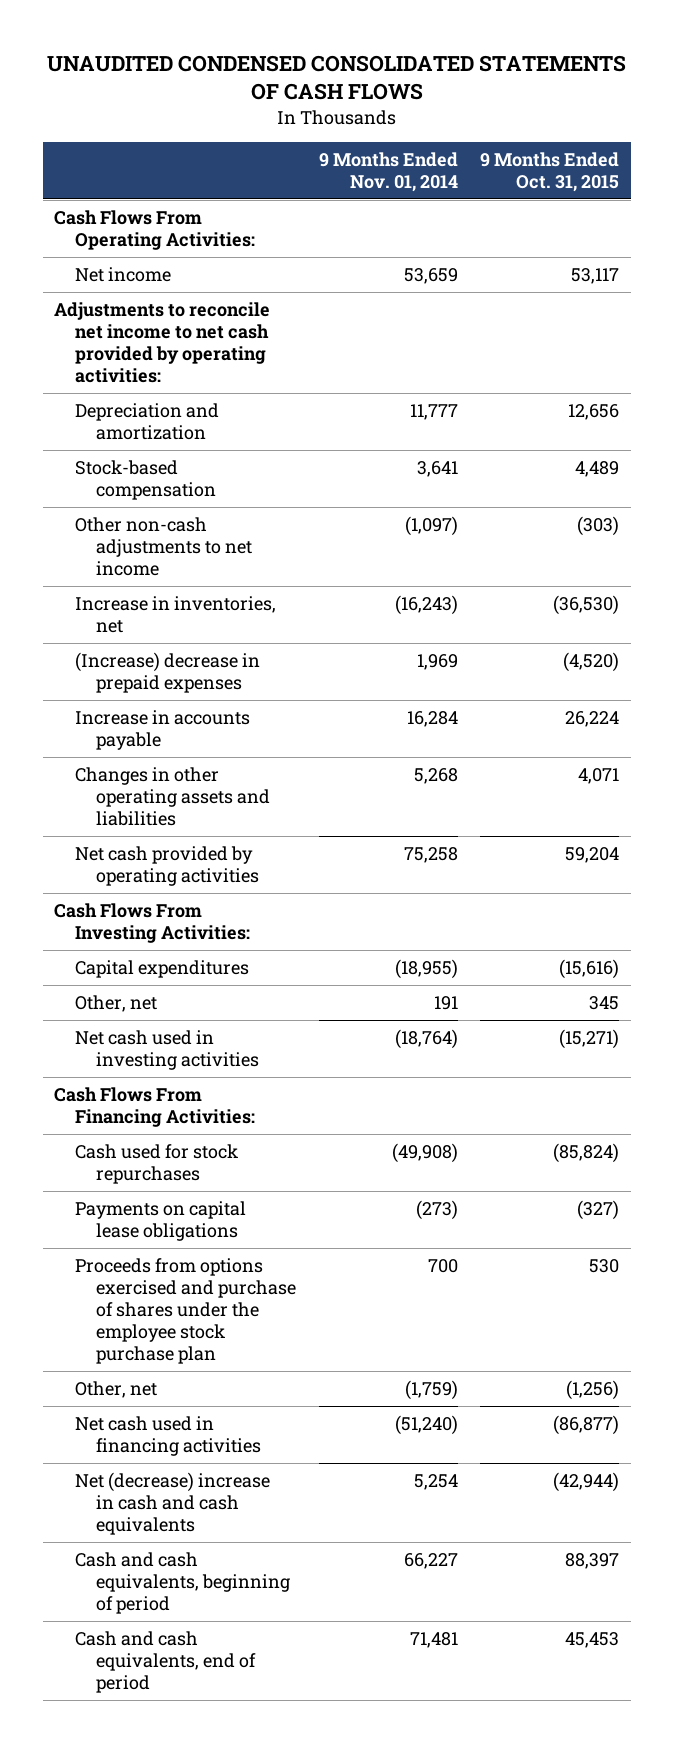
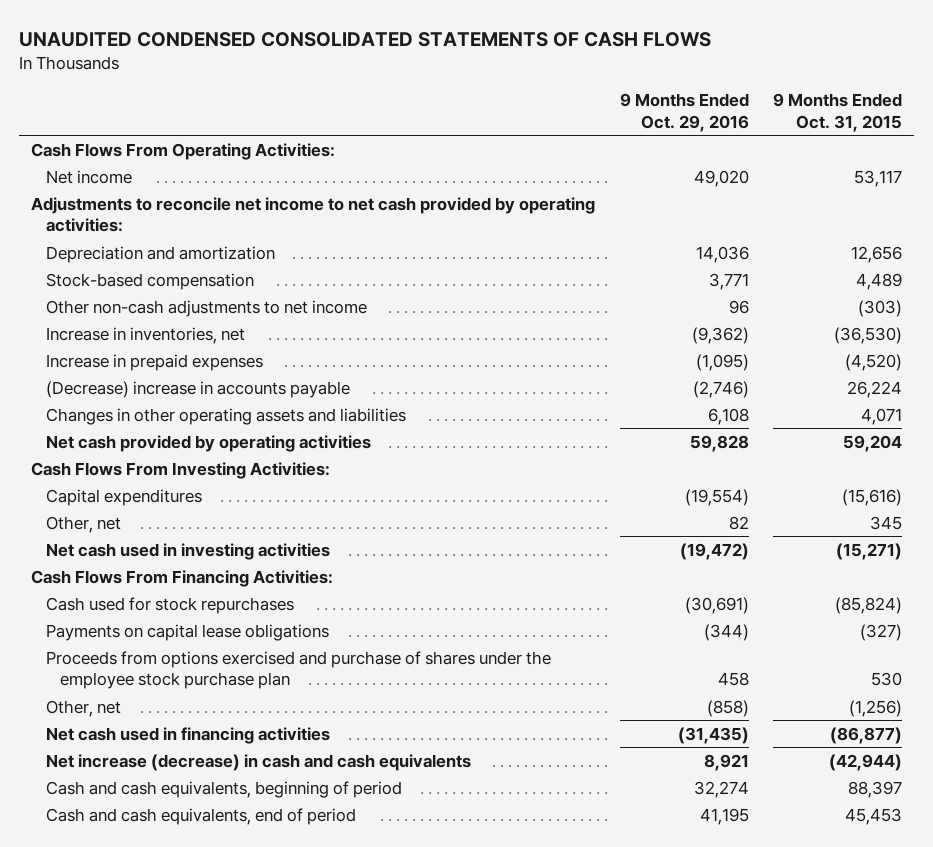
[318,151,458,192] 9 Months Ended Nov. 01, 2014 -> none
none -> [619,93,749,132] 9 Months Ended Oct. 29, 2016
[75,652,261,694] (Increase) decrease in prepaid expenses -> [45,353,263,371] Increase in prepaid expenses
[75,710,251,751] Increase in accounts payable -> [45,380,350,398] (Decrease) increase in accounts payable
[75,1472,271,1536] Net (decrease) increase in cash and cash equivalents -> [45,753,471,771] Net increase (decrease) in cash and cash equivalents

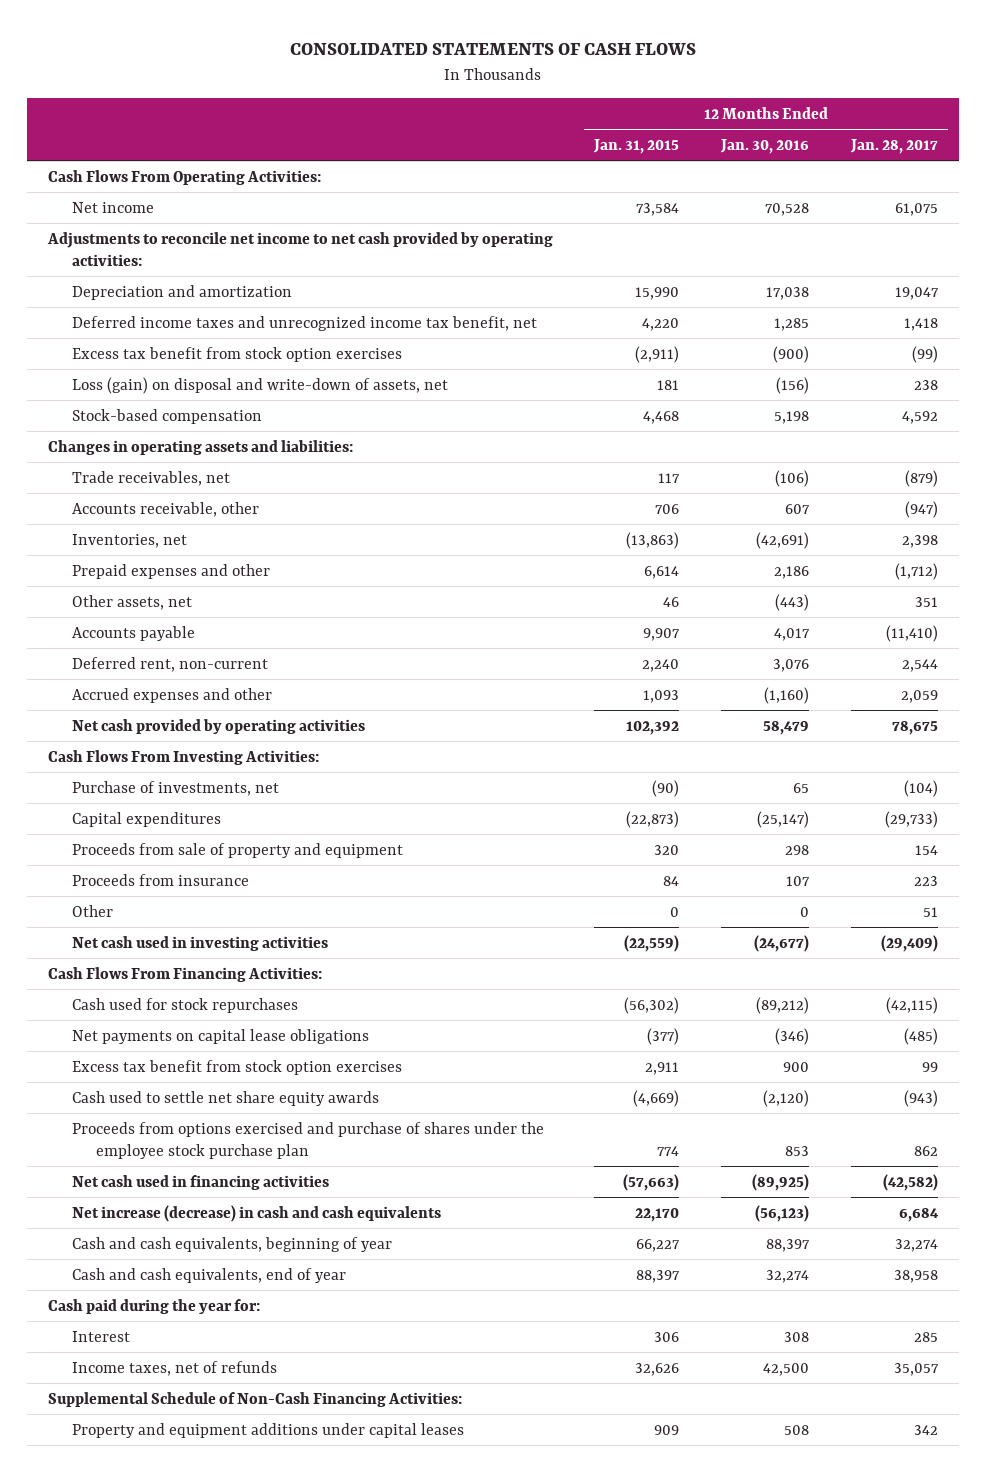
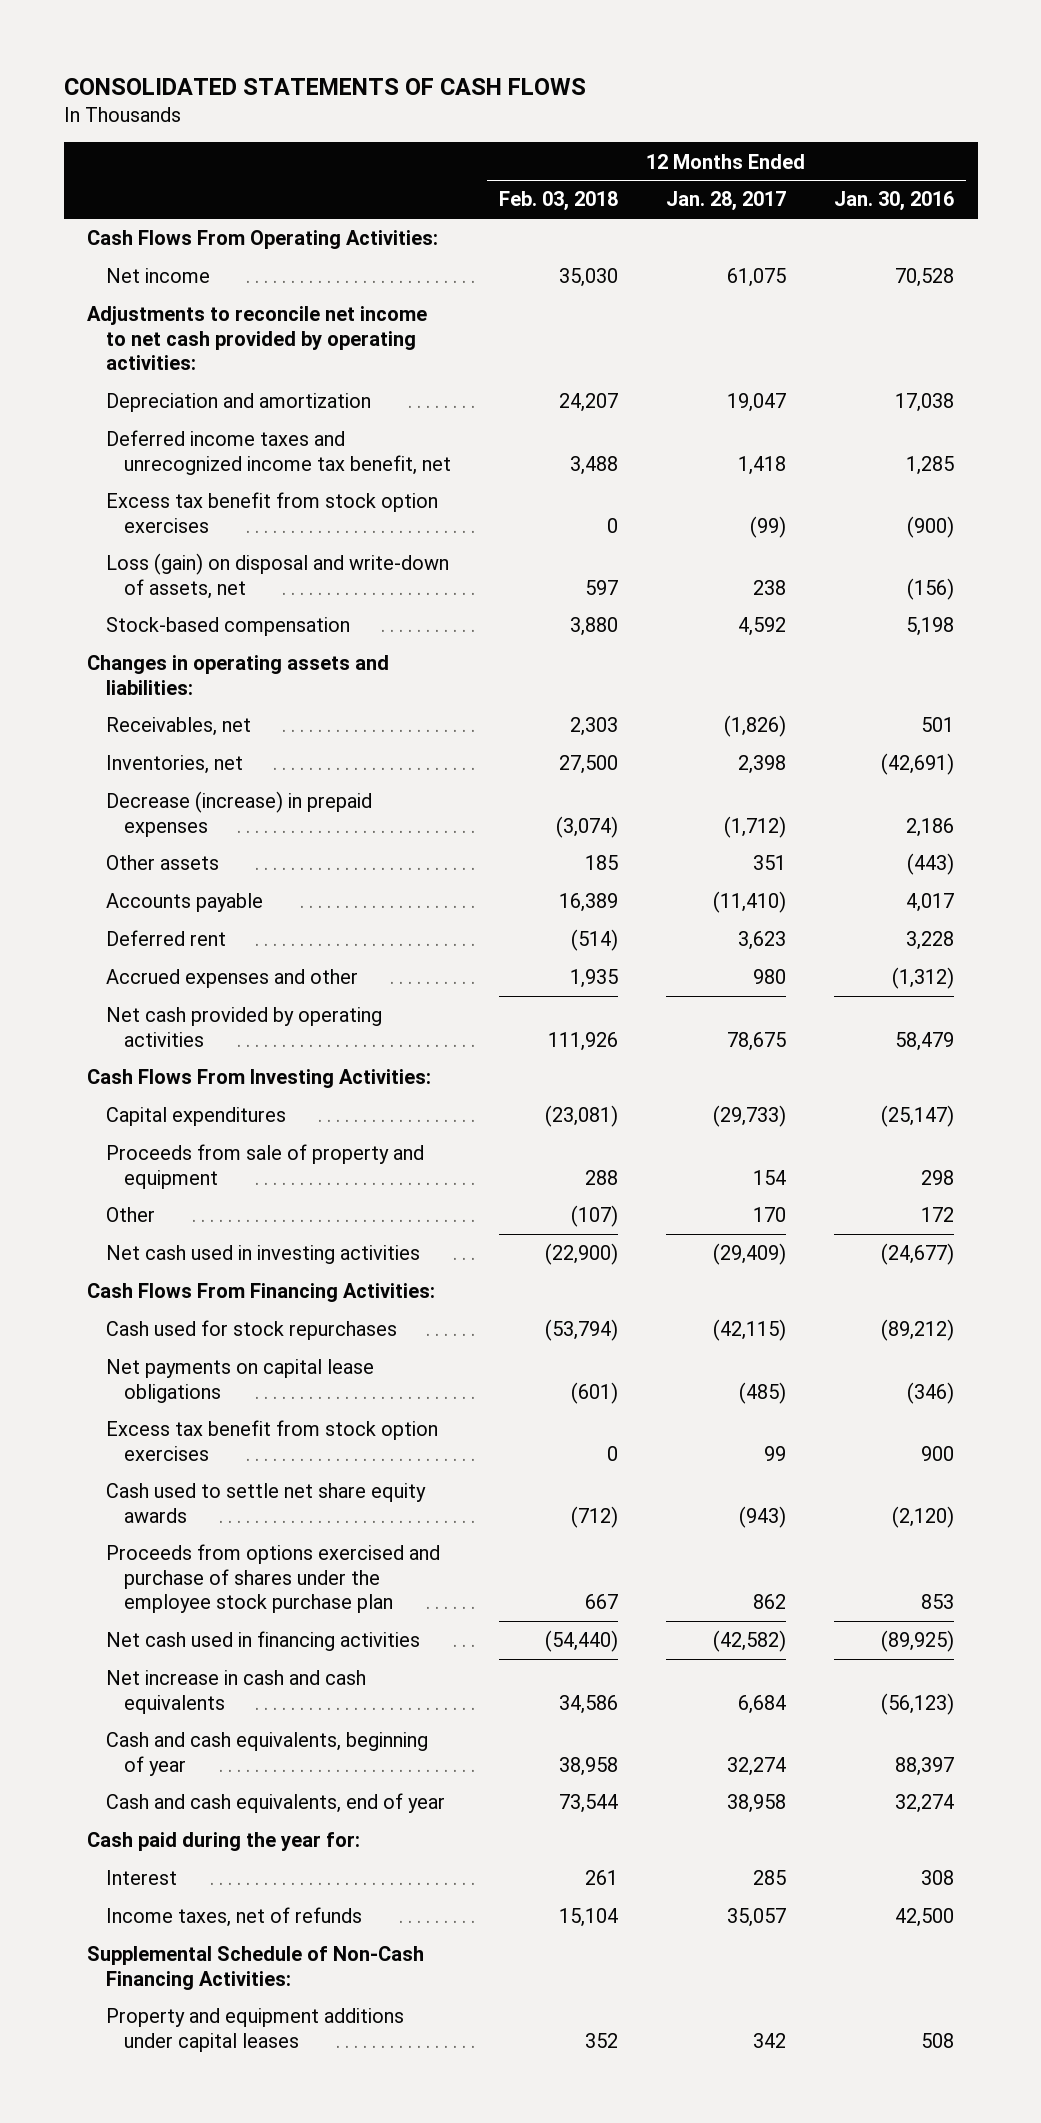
[593,138,680,154] Jan. 31, 2015 -> none
none -> [499,191,619,212] Feb. 03, 2018
[71,501,259,517] Accounts receivable, other -> none
[71,470,230,486] Trade receivables, net -> [105,717,251,737] Receivables, net
[775,469,810,487] (106) -> [920,717,954,733] 501
[904,469,938,487] (879) -> [723,715,786,738] (1,826)
[71,563,270,579] Prepaid expenses and other -> [105,791,372,837] Decrease (increase) in prepaid expenses
[71,594,192,610] Other assets, net -> [105,855,219,871] Other assets
[71,656,268,672] Deferred rent, non-current -> [105,930,226,947] Deferred rent
[773,658,810,672] 3,076 -> [905,931,954,951] 3,228
[901,658,938,672] 2,544 -> [737,931,786,951] 3,623
[764,686,810,704] (1,160) -> [891,967,954,990] (1,312)
[900,689,938,703] 2,059 -> [752,969,786,985] 980
[71,780,279,796] Purchase of investments, net -> none
[71,873,249,886] Proceeds from insurance -> none
[800,906,810,917] 0 -> [920,1207,954,1223] 172
[922,906,938,917] 51 -> [752,1207,786,1223] 170
[71,1204,441,1222] Net increase (decrease) in cash and cash equivalents -> [105,1670,366,1714] Net increase in cash and cash equivalents

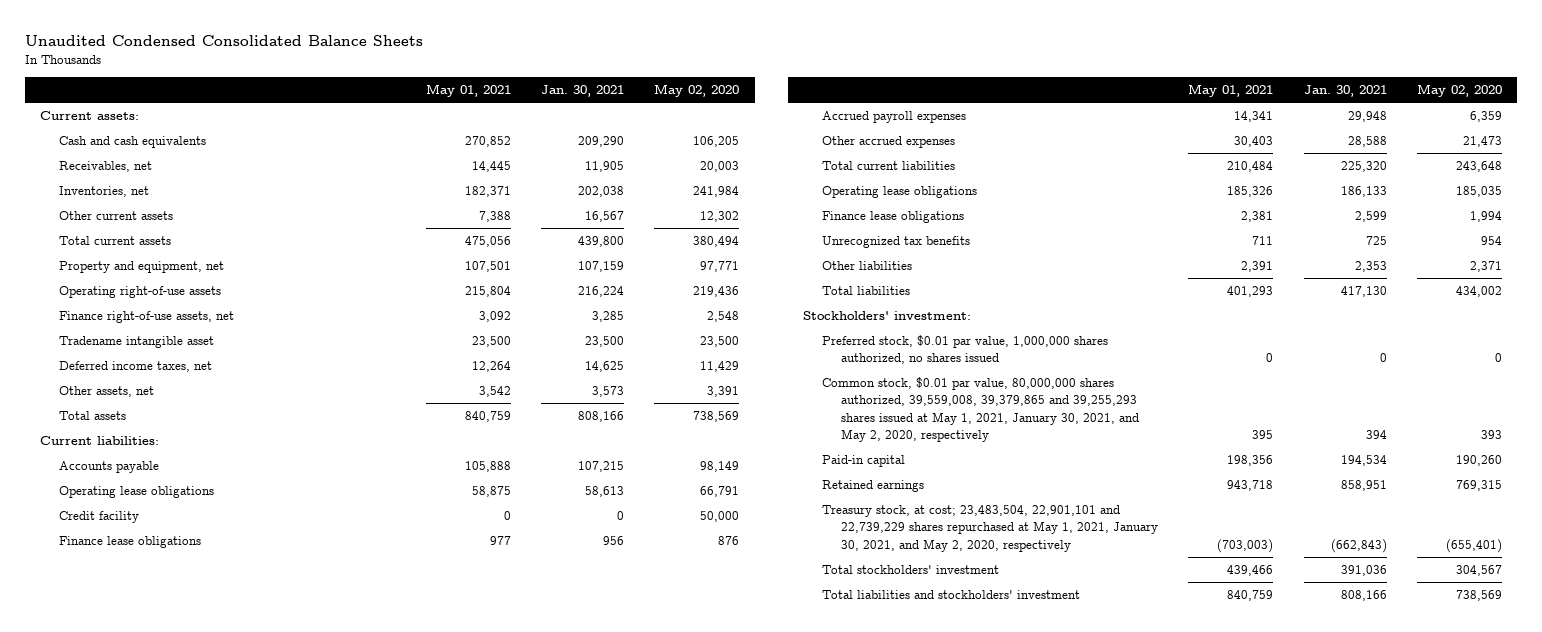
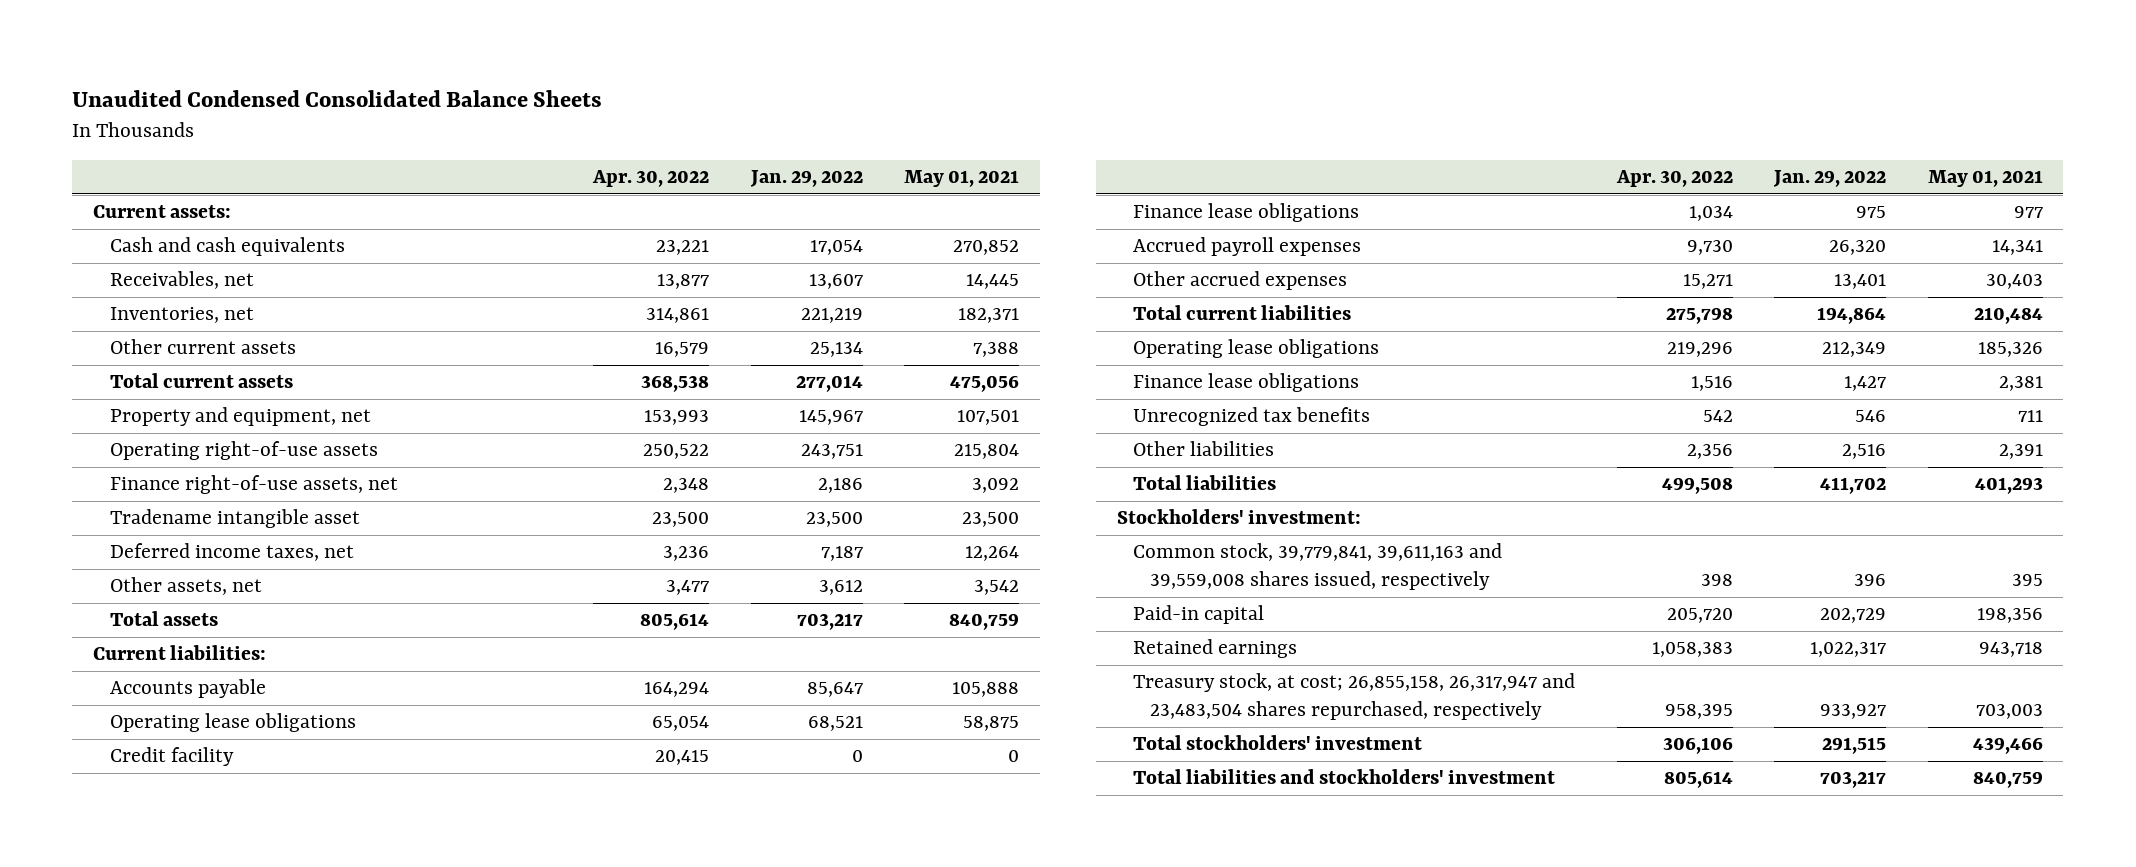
[541,85,625,98] Jan. 30, 2021 -> none
[654,84,740,98] May 02, 2020 -> none
none -> [592,169,710,187] Apr. 30, 2022
none -> [749,169,863,187] Jan. 29, 2022
[821,335,1108,365] Preferred stock, $0.01 par value, 1,000,000 shares authorized, no shares issued -> none
[821,377,1139,442] Common stock, $0.01 par value, 80,000,000 shares authorized, 39,559,008, 39,379,865 and 39,255,293 shares issued at May 1, 2021, January 30, 2021, and May 2, 2020, respectively -> [1133,543,1503,591] Common stock, 39,779,841, 39,611,163 and 39,559,008 shares issued, respectively
[821,505,1158,552] Treasury stock, at cost; 23,483,504, 22,901,101 and 22,739,229 shares repurchased at May 1, 2021, January 30, 2021, and May 2, 2020, respectively -> [1133,673,1576,721] Treasury stock, at cost; 26,855,158, 26,317,947 and 23,483,504 shares repurchased, respectively
[1217,538,1274,553] (703,003) -> [1975,704,2043,720] 703,003

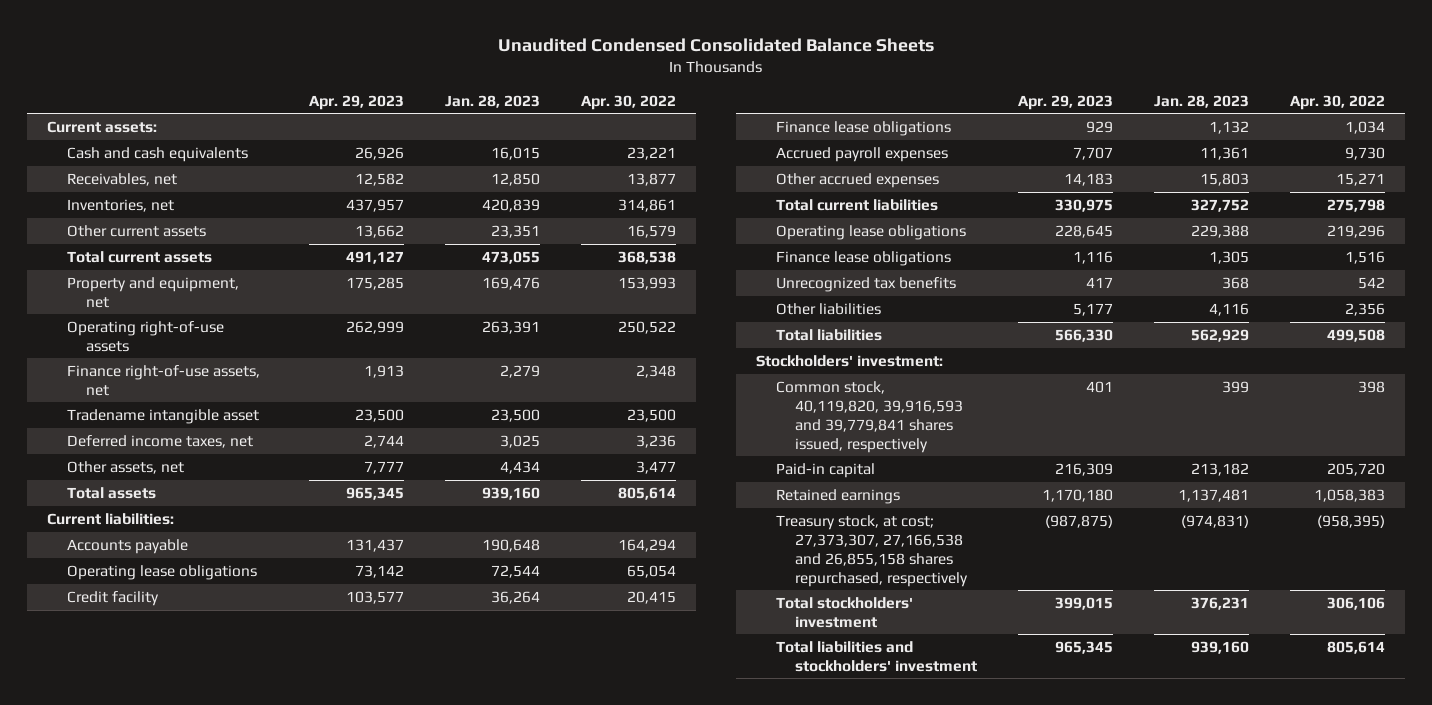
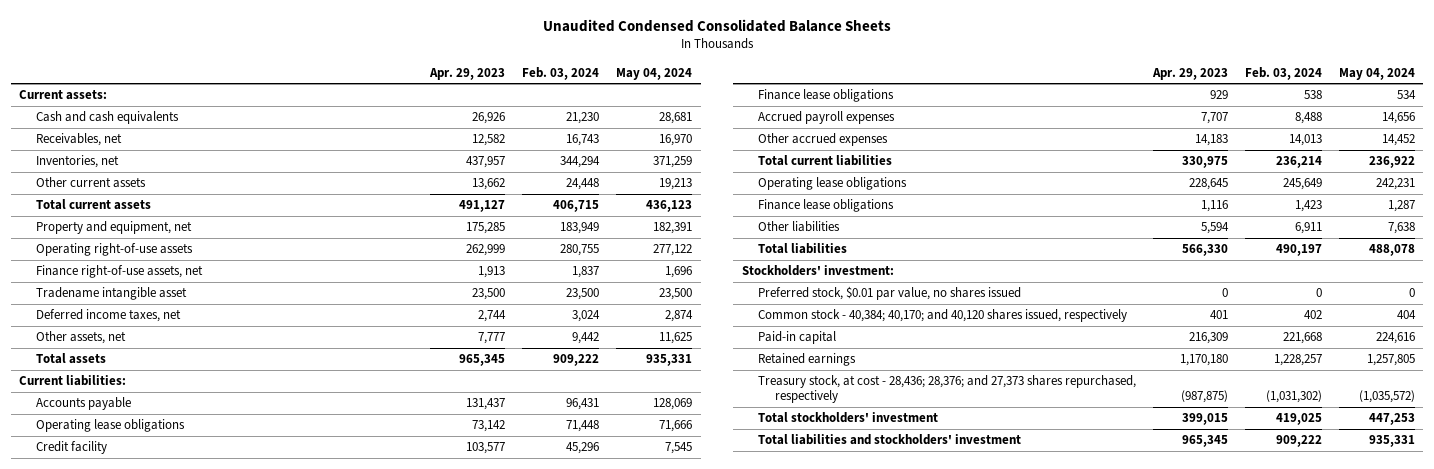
[444,94,540,108] Jan. 28, 2023 -> none
[580,94,676,110] Apr. 30, 2022 -> none
none -> [522,66,600,80] Feb. 03, 2024
none -> [616,67,693,80] May 04, 2024
[775,276,956,292] Unrecognized tax benefits -> none
[1073,302,1114,316] 5,177 -> [1201,222,1230,235] 5,594
none -> [758,286,1022,301] Preferred stock, $0.01 par value, no shares issued
[775,380,964,453] Common stock, 40,119,820, 39,916,593 and 39,779,841 shares issued, respectively -> [758,309,1128,323] Common stock - 40,384; 40,170; and 40,120 shares issued, respectively
[775,514,969,587] Treasury stock, at cost; 27,373,307, 27,166,538 and 26,855,158 shares repurchased, respectively -> [758,375,1137,404] Treasury stock, at cost - 28,436; 28,376; and 27,373 shares repurchased, respectively

